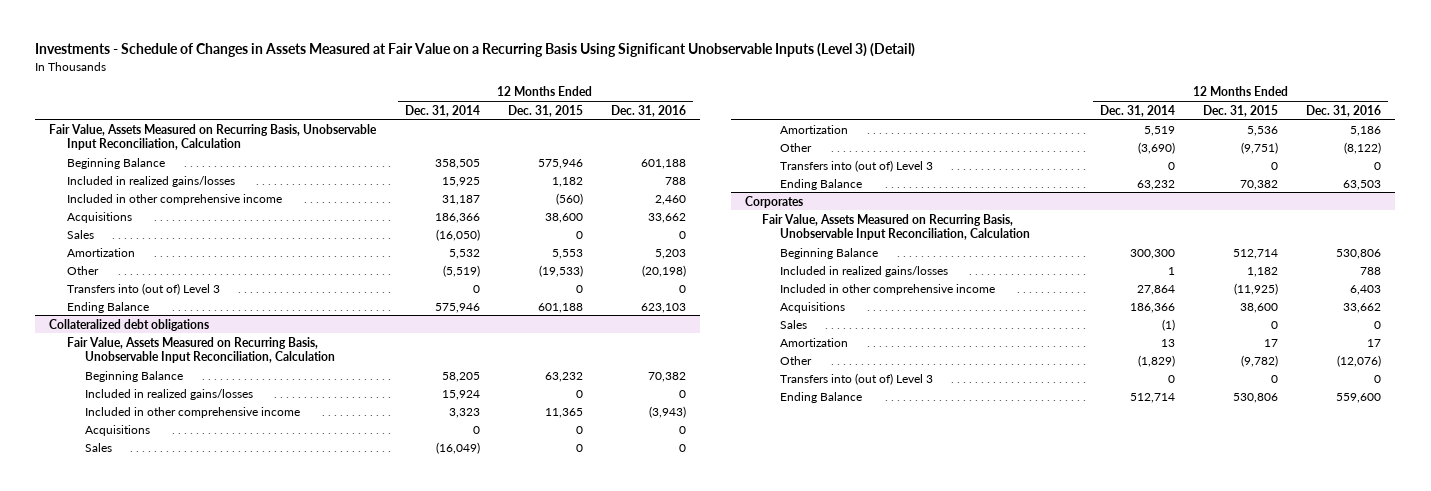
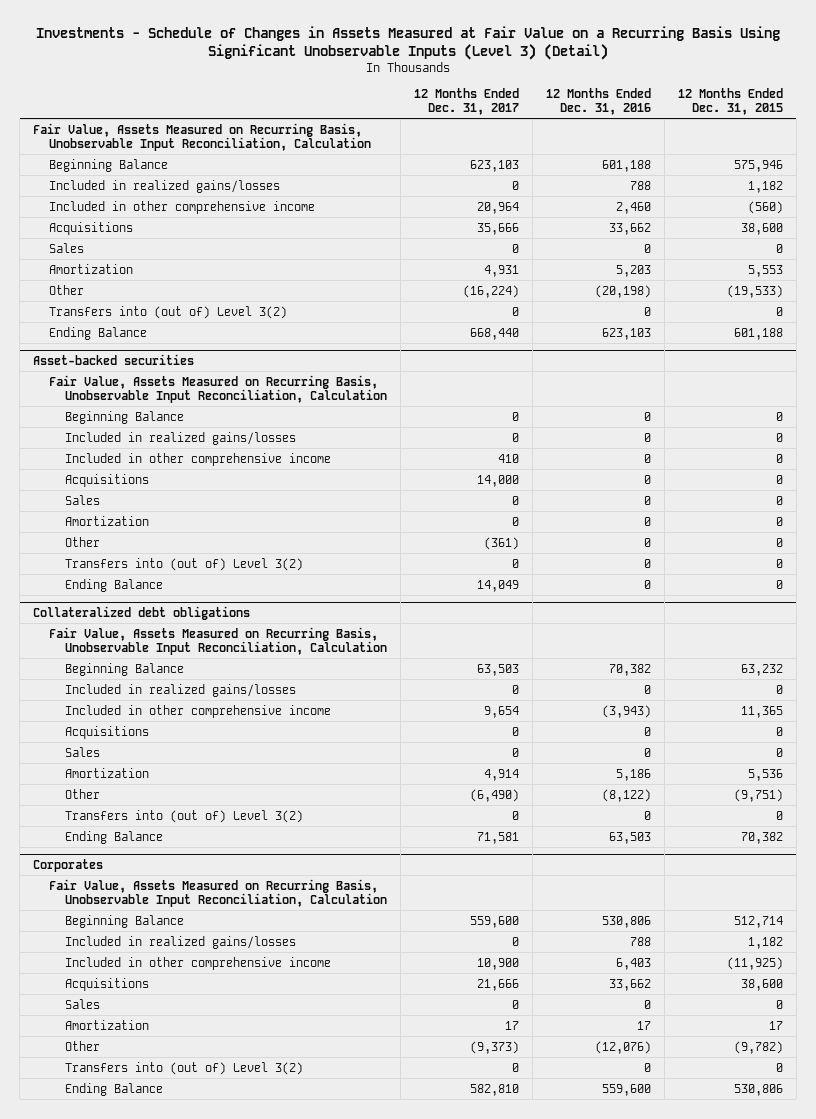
[404,104,480,117] Dec. 31, 2014 -> none
none -> [413,88,519,116] 12 Months Ended Dec. 31, 2017
[66,282,220,295] Transfers into (out of) Level 3 -> [49,305,288,319] Transfers into (out of) Level 3(2)
none -> [33,353,195,365] Asset-backed securities
none -> [49,374,387,403] Fair Value, Assets Measured on Recurring Basis, Unobservable Input Reconciliation, Calculation
none -> [64,410,184,424] Beginning Balance
none -> [64,431,296,445] Included in realized gains/losses
none -> [64,452,331,466] Included in other comprehensive income
none -> [64,473,149,487] Acquisitions
none -> [64,494,100,505] Sales
none -> [64,515,149,526] Amortization
none -> [64,536,100,547] Other
none -> [64,557,303,571] Transfers into (out of) Level 3(2)
none -> [64,578,163,592] Ending Balance
[779,159,933,172] Transfers into (out of) Level 3 -> [64,809,303,823] Transfers into (out of) Level 3(2)
[779,372,933,385] Transfers into (out of) Level 3 -> [64,1061,303,1075] Transfers into (out of) Level 3(2)

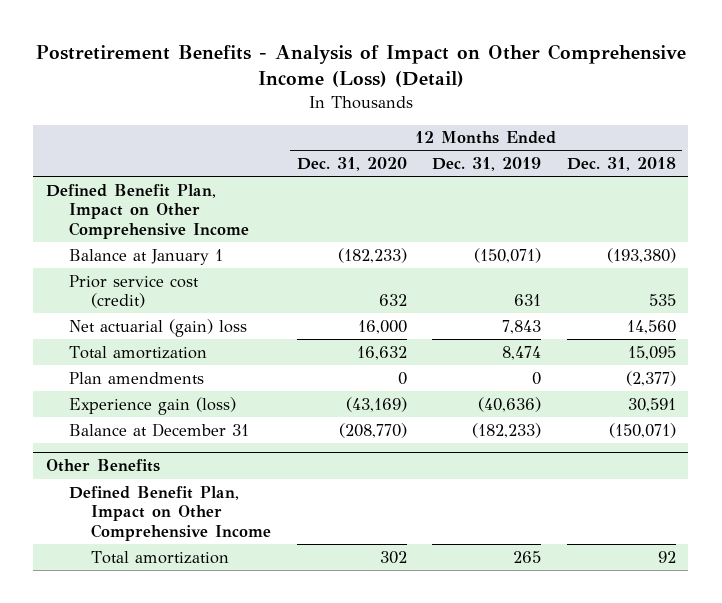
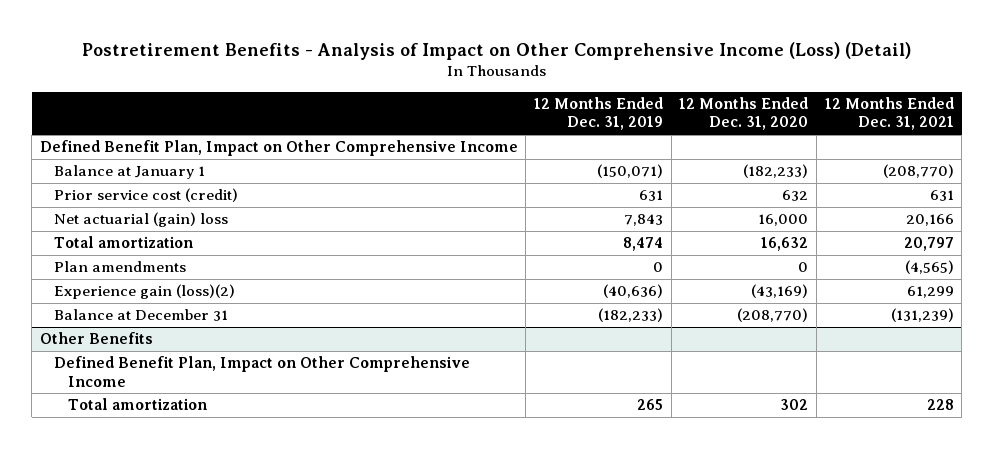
[566,157,676,172] Dec. 31, 2018 -> none
none -> [824,97,954,131] 12 Months Ended Dec. 31, 2021
[68,396,236,415] Experience gain (loss) -> [53,284,235,300] Experience gain (loss)(2)

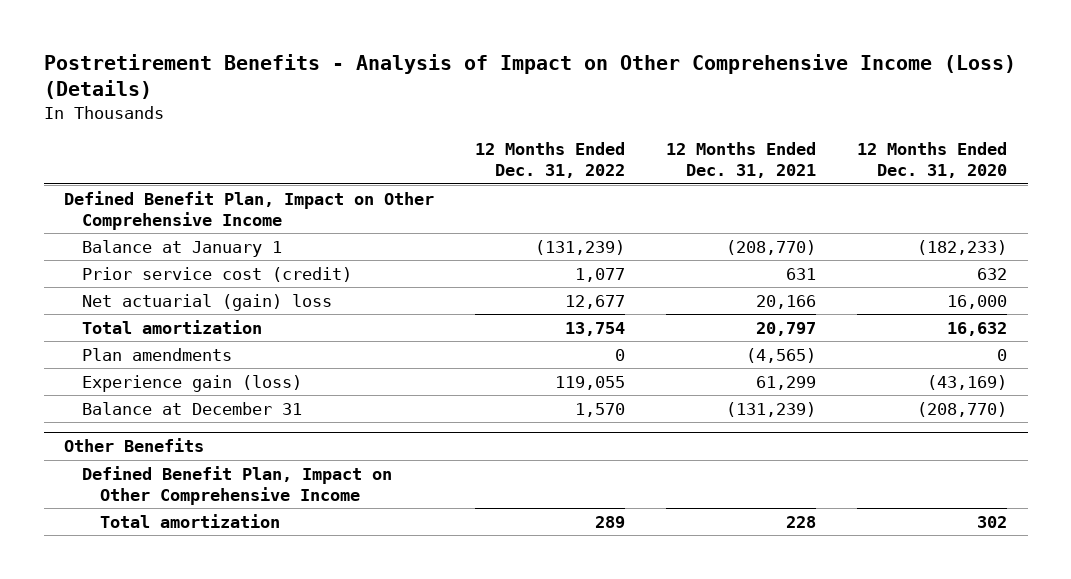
[81,41,911,60] Postretirement Benefits - Analysis of Impact on Other Comprehensive Income (Loss) (Detail) -> [43,53,1016,100] Postretirement Benefits - Analysis of Impact on Other Comprehensive Income (Loss) (Details)
[534,97,664,131] 12 Months Ended Dec. 31, 2019 -> none
none -> [475,142,626,179] 12 Months Ended Dec. 31, 2022
[53,284,235,300] Experience gain (loss)(2) -> [82,374,303,392] Experience gain (loss)

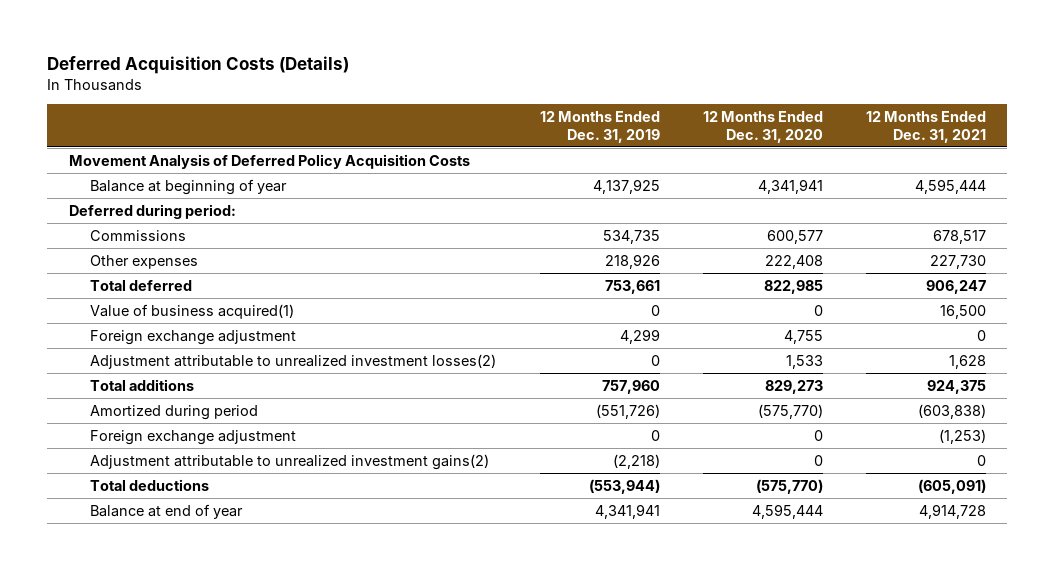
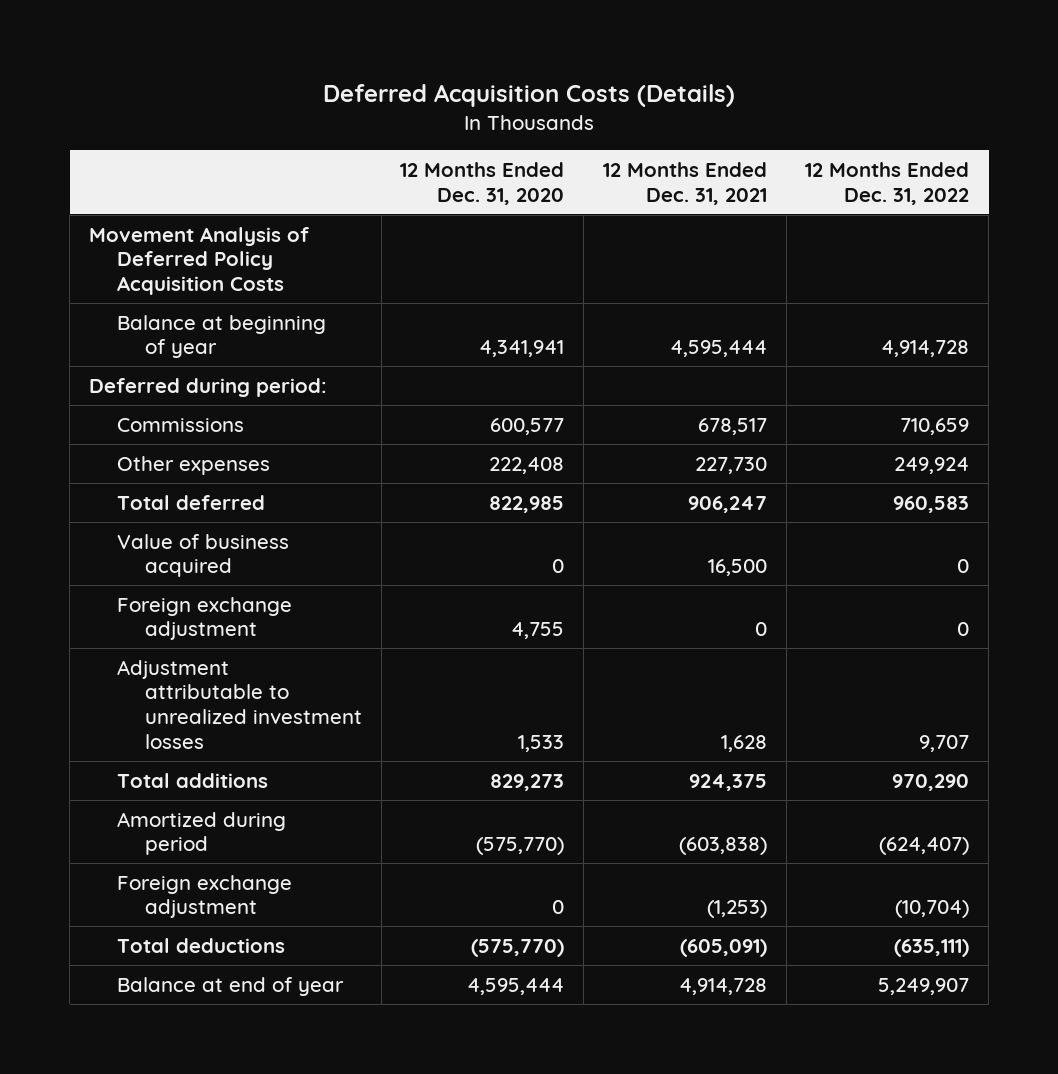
[539,111,660,143] 12 Months Ended Dec. 31, 2019 -> none
none -> [805,162,970,205] 12 Months Ended Dec. 31, 2022
[90,304,295,320] Value of business acquired(1) -> [116,533,289,578] Value of business acquired
[90,354,497,370] Adjustment attributable to unrealized investment losses(2) -> [116,659,362,749] Adjustment attributable to unrealized investment losses
[90,454,490,471] Adjustment attributable to unrealized investment gains(2) -> none

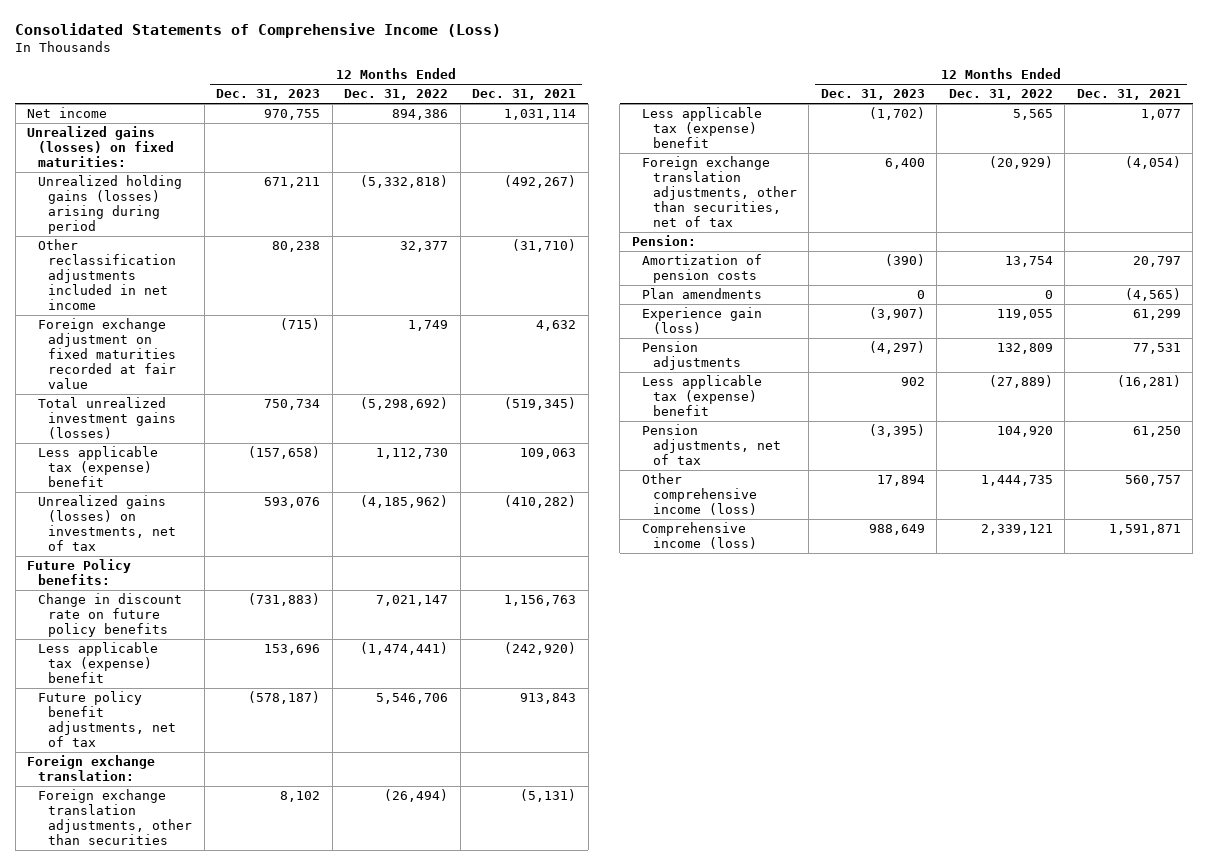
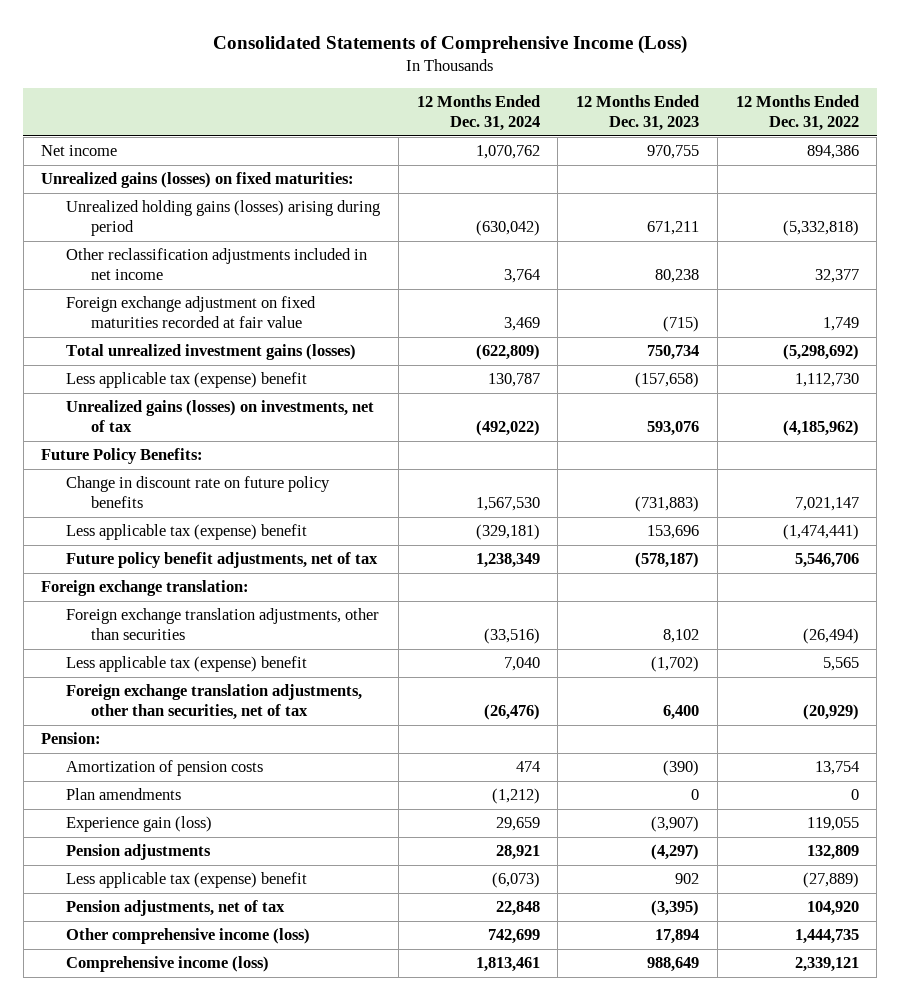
[472,89,577,101] Dec. 31, 2021 -> none
none -> [416,95,540,132] 12 Months Ended Dec. 31, 2024
[27,559,132,586] Future Policy benefits: -> [41,448,204,465] Future Policy Benefits:

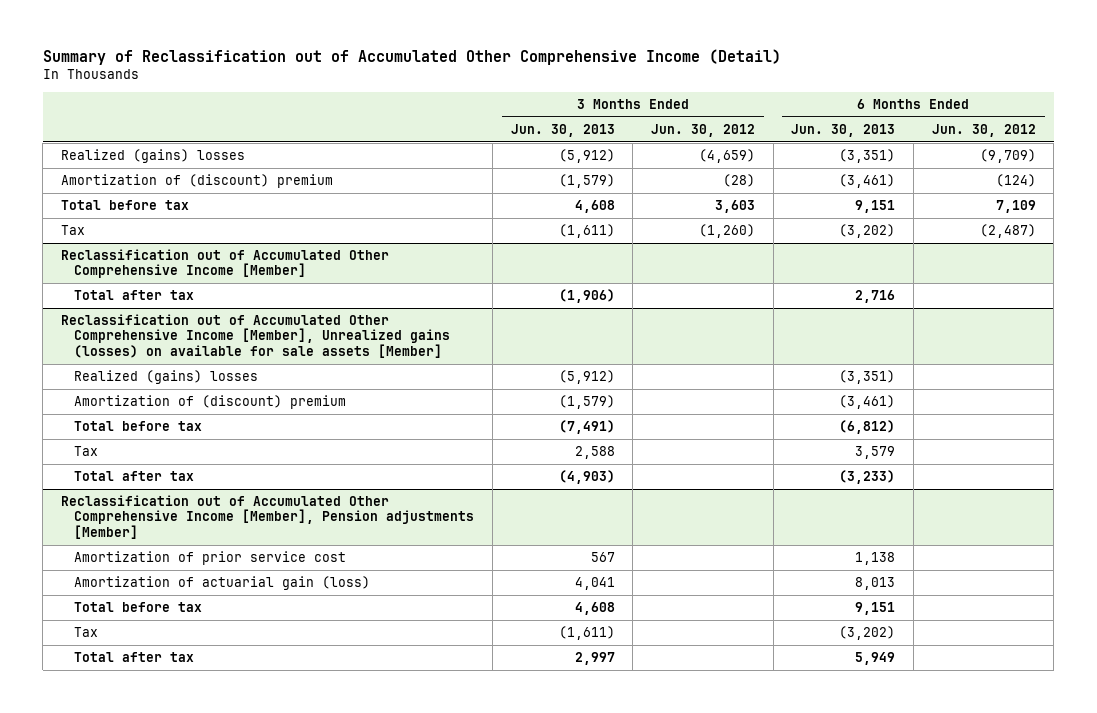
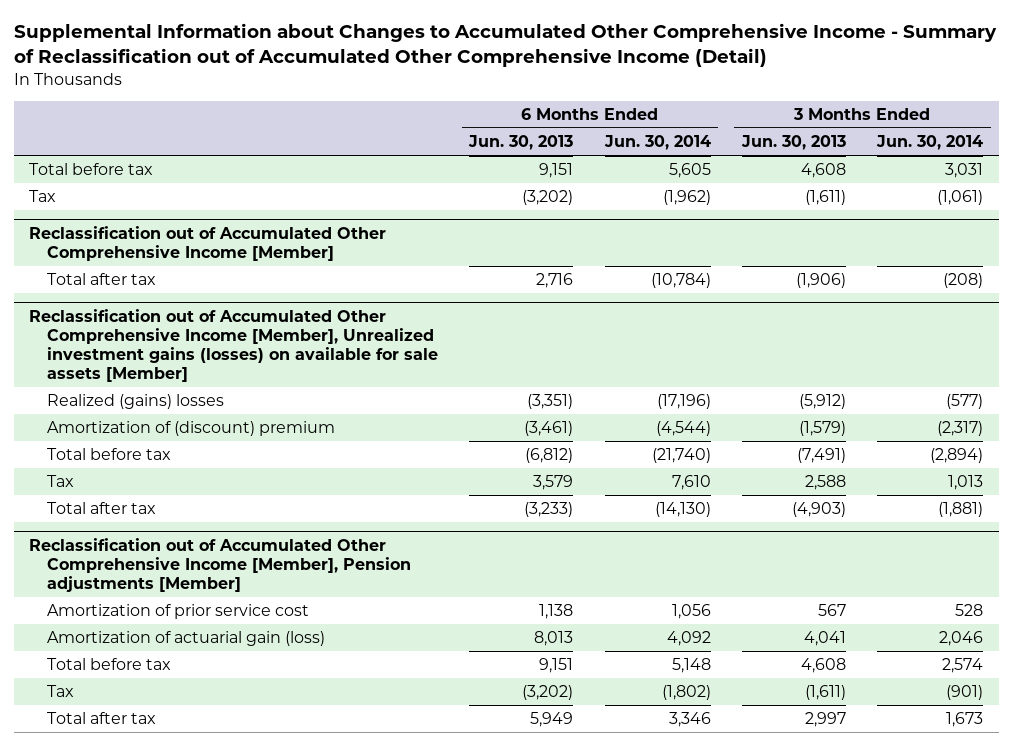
[42,49,781,66] Summary of Reclassification out of Accumulated Other Comprehensive Income (Detail) -> [13,23,997,68] Supplemental Information about Changes to Accumulated Other Comprehensive Income - Summary of Reclassification out of Accumulated Other Comprehensive Income (Detail)
[651,123,756,137] Jun. 30, 2012 -> none
[931,123,1036,137] Jun. 30, 2012 -> none
none -> [603,135,711,151] Jun. 30, 2014
none -> [875,135,983,151] Jun. 30, 2014
[61,149,246,164] Realized (gains) losses -> none
[61,174,334,189] Amortization of (discount) premium -> none
[61,314,451,358] Reclassification out of Accumulated Other Comprehensive Income [Member], Unrealized gains (losses) on available for sale assets [Member] -> [29,308,439,382] Reclassification out of Accumulated Other Comprehensive Income [Member], Unrealized investment gains (losses) on available for sale assets [Member]

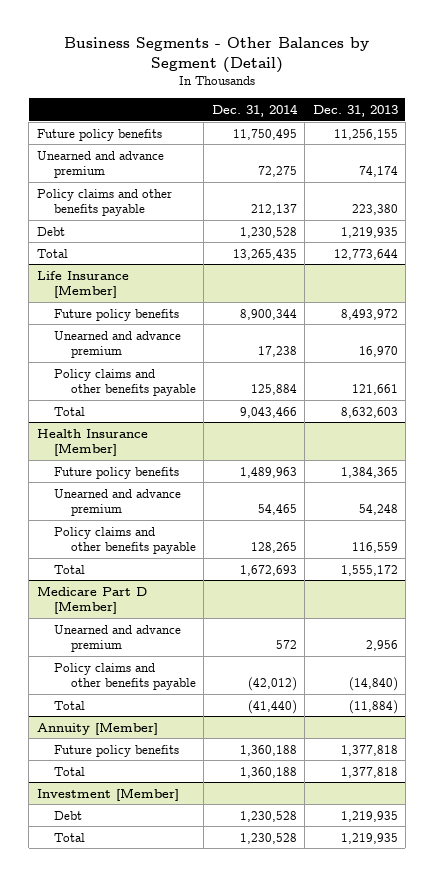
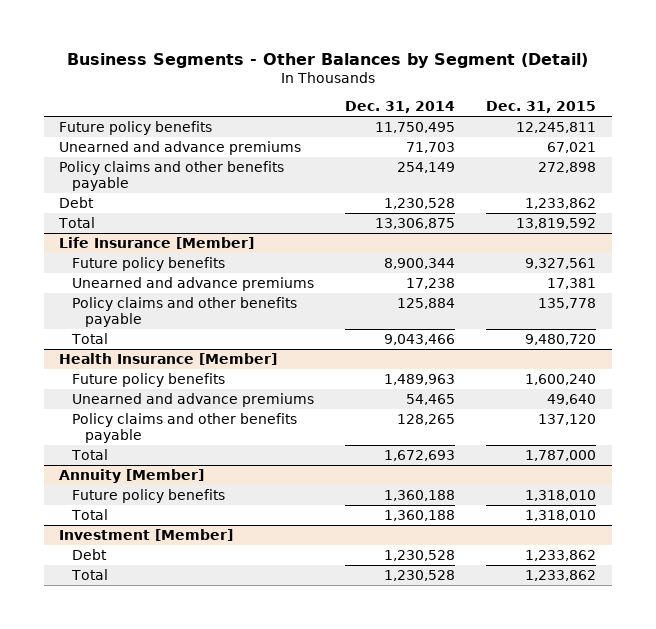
[312,104,398,117] Dec. 31, 2013 -> none
none -> [486,101,597,114] Dec. 31, 2015
[36,150,164,179] Unearned and advance premium -> [59,140,302,155] Unearned and advance premiums
[257,166,297,178] 72,275 -> [406,141,456,153] 71,703
[250,204,297,216] 212,137 -> [397,161,456,173] 254,149
[232,248,297,260] 13,265,435 -> [375,217,456,229] 13,306,875
[53,330,181,359] Unearned and advance premium -> [72,276,315,291] Unearned and advance premiums
[53,488,181,517] Unearned and advance premium -> [72,392,315,407] Unearned and advance premiums
[36,585,147,615] Medicare Part D [Member] -> none
[53,624,181,653] Unearned and advance premium -> none
[53,662,197,691] Policy claims and other benefits payable -> none
[53,700,85,710] Total -> none

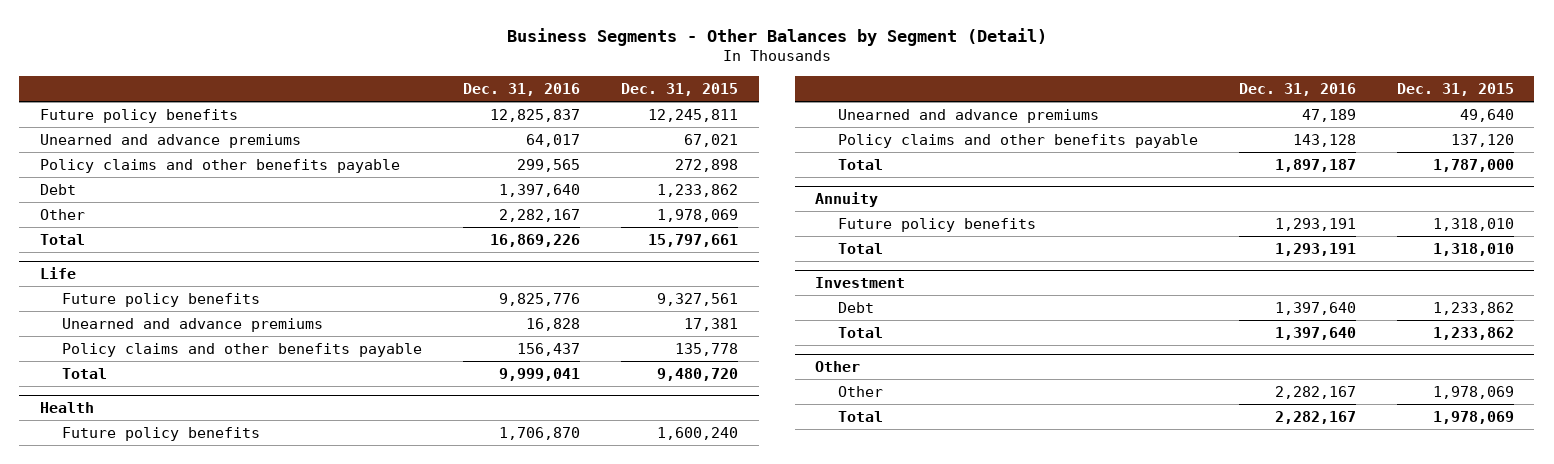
[345,101,456,114] Dec. 31, 2014 -> none
none -> [463,82,581,96] Dec. 31, 2016
none -> [39,208,85,220] Other
[516,217,597,229] 13,819,592 -> [648,233,739,247] 15,797,661
[59,236,255,249] Life Insurance [Member] -> [39,267,76,280] Life
[59,352,278,365] Health Insurance [Member] -> [39,402,94,414] Health
[59,468,205,483] Annuity [Member] -> [815,192,879,208] Annuity
[59,528,234,541] Investment [Member] -> [815,277,906,289] Investment
none -> [815,361,861,373] Other
none -> [837,385,883,397] Other
none -> [837,410,883,422] Total

